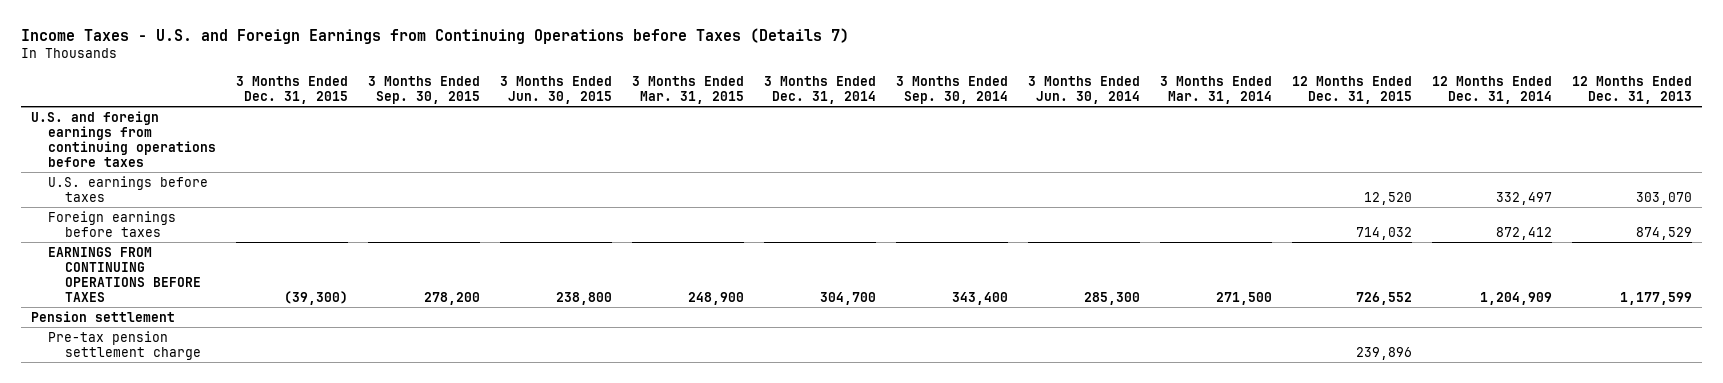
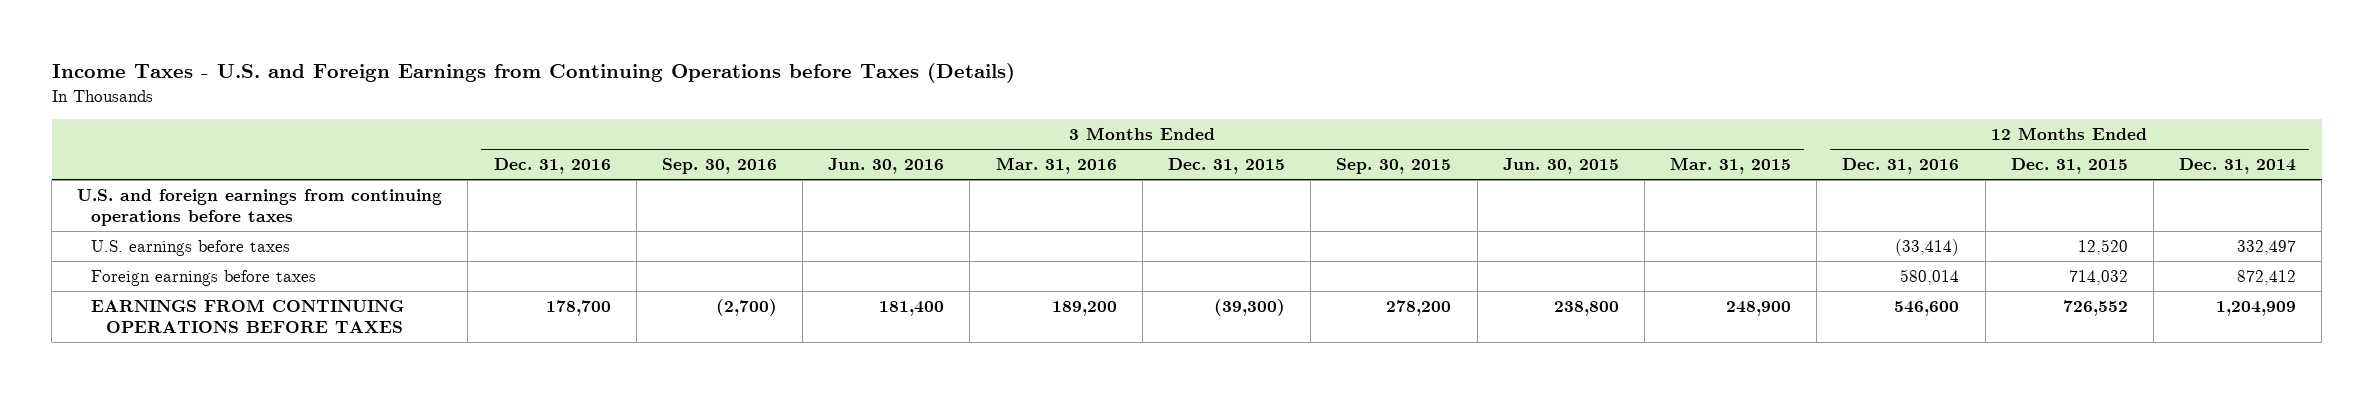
[21,28,850,45] Income Taxes - U.S. and Foreign Earnings from Continuing Operations before Taxes (Details 7) -> [51,63,1015,84] Income Taxes - U.S. and Foreign Earnings from Continuing Operations before Taxes (Details)
[763,75,876,104] 3 Months Ended Dec. 31, 2014 -> none
[895,75,1008,104] 3 Months Ended Sep. 30, 2014 -> none
[1027,75,1140,104] 3 Months Ended Jun. 30, 2014 -> none
[1159,75,1272,104] 3 Months Ended Mar. 31, 2014 -> none
[1571,75,1692,104] 12 Months Ended Dec. 31, 2013 -> none
none -> [493,158,611,175] Dec. 31, 2016
none -> [661,158,777,175] Sep. 30, 2016
none -> [828,158,945,175] Jun. 30, 2016
none -> [995,157,1117,175] Mar. 31, 2016
none -> [1842,158,1960,175] Dec. 31, 2016
[31,310,176,322] Pension settlement -> none
[48,330,202,360] Pre-tax pension settlement charge -> none

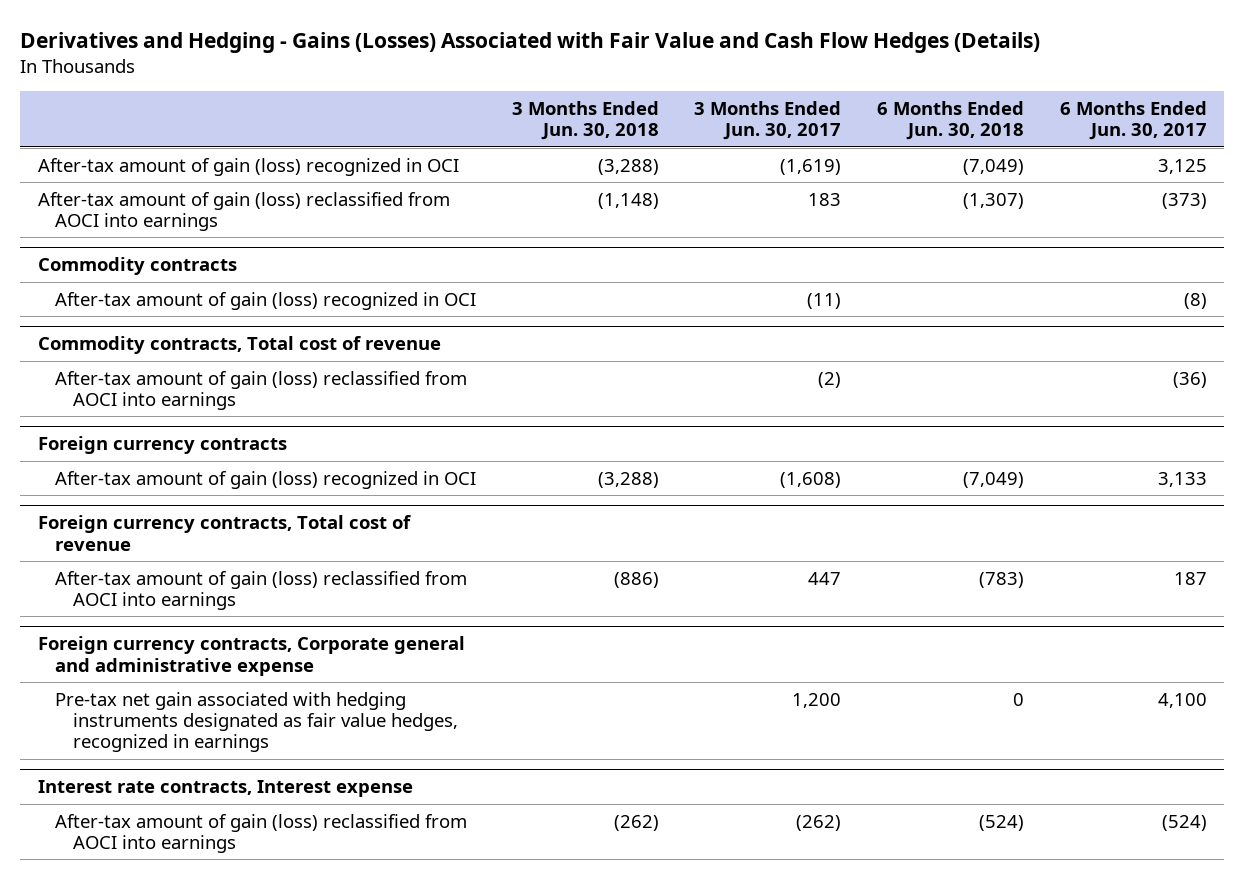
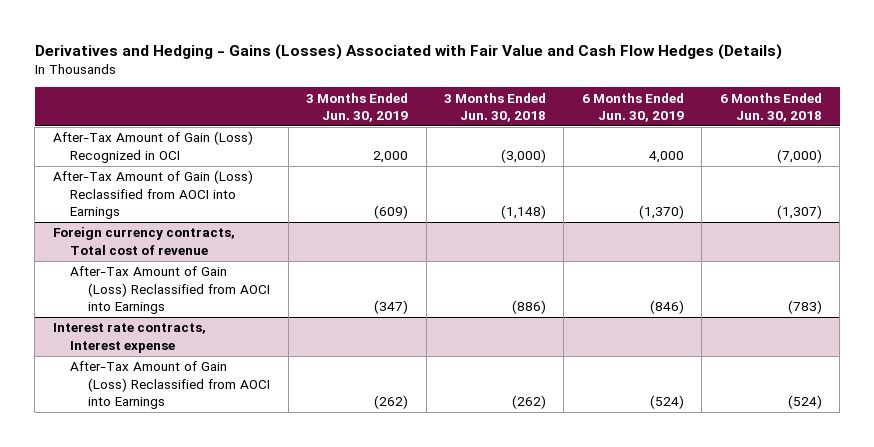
[694,100,842,141] 3 Months Ended Jun. 30, 2017 -> none
[1059,100,1207,141] 6 Months Ended Jun. 30, 2017 -> none
none -> [306,92,409,122] 3 Months Ended Jun. 30, 2019
none -> [581,92,684,122] 6 Months Ended Jun. 30, 2019
[37,257,237,276] Commodity contracts -> none
[55,291,477,310] After-tax amount of gain (loss) recognized in OCI -> none
[37,336,441,355] Commodity contracts, Total cost of revenue -> none
[55,370,468,410] After-tax amount of gain (loss) reclassified from AOCI into earnings -> none
[37,436,287,455] Foreign currency contracts -> none
[55,470,477,489] After-tax amount of gain (loss) recognized in OCI -> none
[37,157,459,176] After-tax amount of gain (loss) recognized in OCI -> [52,131,253,163] After-Tax Amount of Gain (Loss) Recognized in OCI
[597,158,659,175] (3,288) -> [500,148,546,163] (3,000)
[963,158,1025,175] (7,049) -> [776,148,822,163] (7,000)
[37,191,450,231] After-tax amount of gain (loss) reclassified from AOCI into earnings -> [52,170,253,219] After-Tax Amount of Gain (Loss) Reclassified from AOCI into Earnings
[37,636,465,676] Foreign currency contracts, Corporate general and administrative expense -> none
[55,691,458,753] Pre-tax net gain associated with hedging instruments designated as fair value hedges, recognized in earnings -> none
[55,570,468,610] After-tax amount of gain (loss) reclassified from AOCI into earnings -> [70,266,271,314] After-Tax Amount of Gain (Loss) Reclassified from AOCI into Earnings
[55,813,468,853] After-tax amount of gain (loss) reclassified from AOCI into earnings -> [70,361,271,409] After-Tax Amount of Gain (Loss) Reclassified from AOCI into Earnings

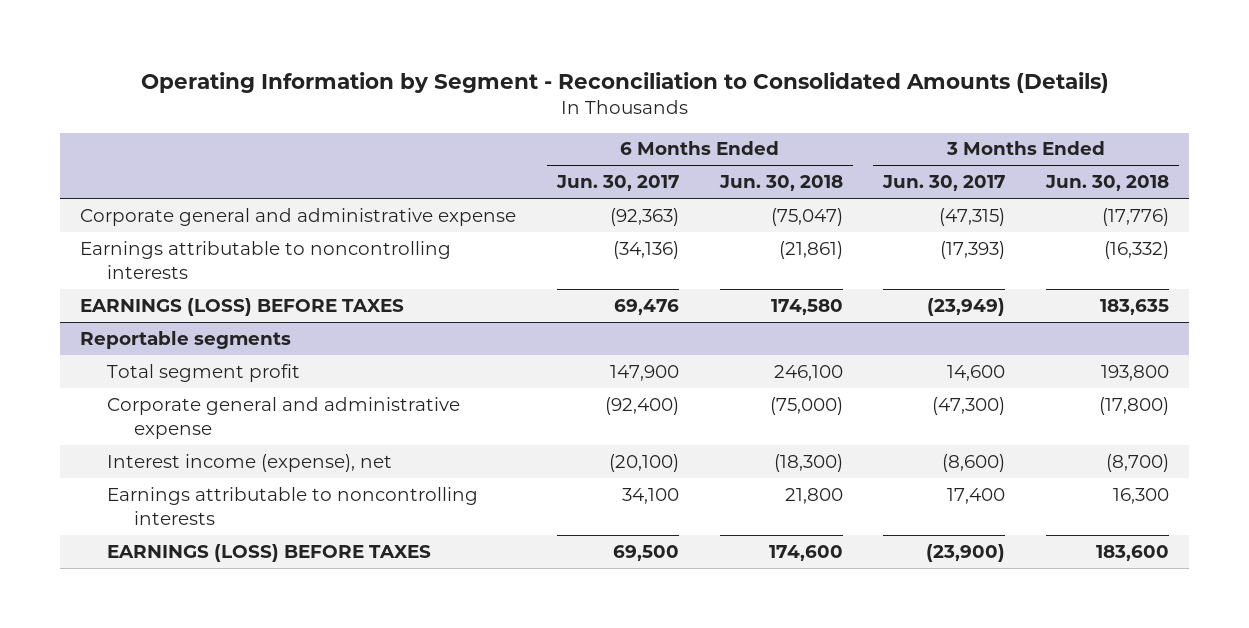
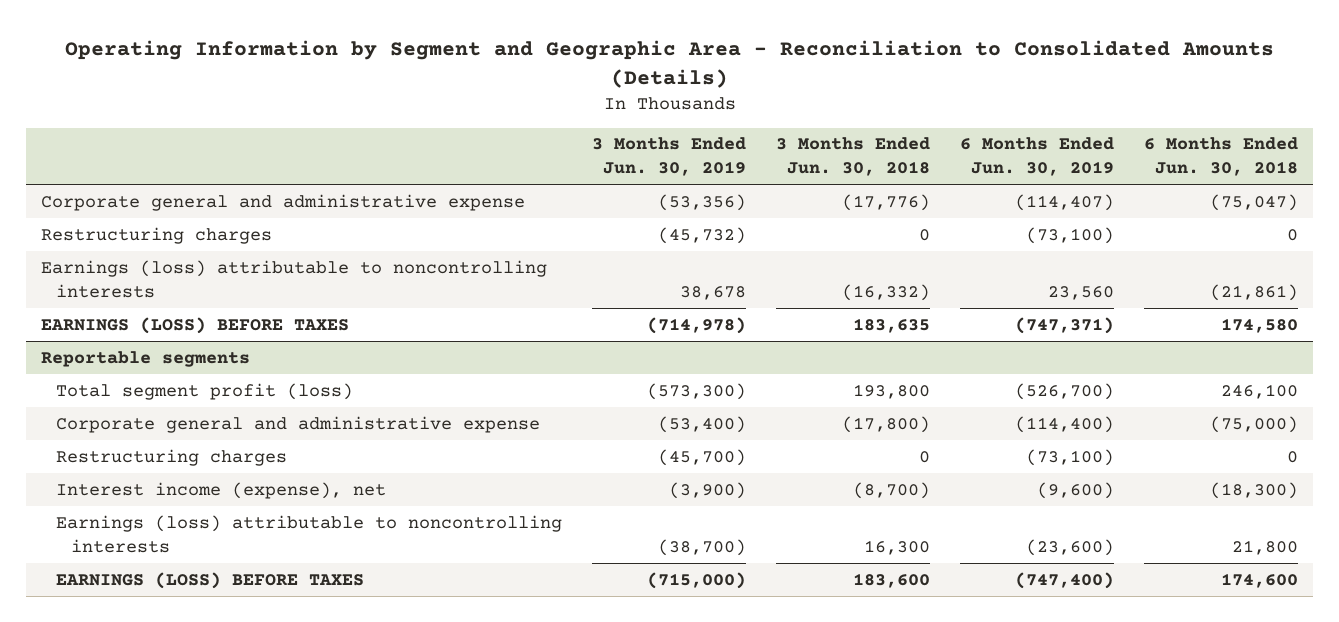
[140,71,1109,93] Operating Information by Segment - Reconciliation to Consolidated Amounts (Details) -> [64,40,1274,89] Operating Information by Segment and Geographic Area - Reconciliation to Consolidated Amounts (Details)
[556,175,680,192] Jun. 30, 2017 -> none
[882,175,1006,192] Jun. 30, 2017 -> none
none -> [592,137,747,177] 3 Months Ended Jun. 30, 2019
none -> [959,137,1114,177] 6 Months Ended Jun. 30, 2019
none -> [41,226,273,244] Restructuring charges
[80,240,452,279] Earnings attributable to noncontrolling interests -> [41,259,548,298] Earnings (loss) attributable to noncontrolling interests
[107,363,301,382] Total segment profit -> [56,382,354,400] Total segment profit (loss)
none -> [56,448,288,466] Restructuring charges
[107,486,479,525] Earnings attributable to noncontrolling interests -> [56,514,563,553] Earnings (loss) attributable to noncontrolling interests

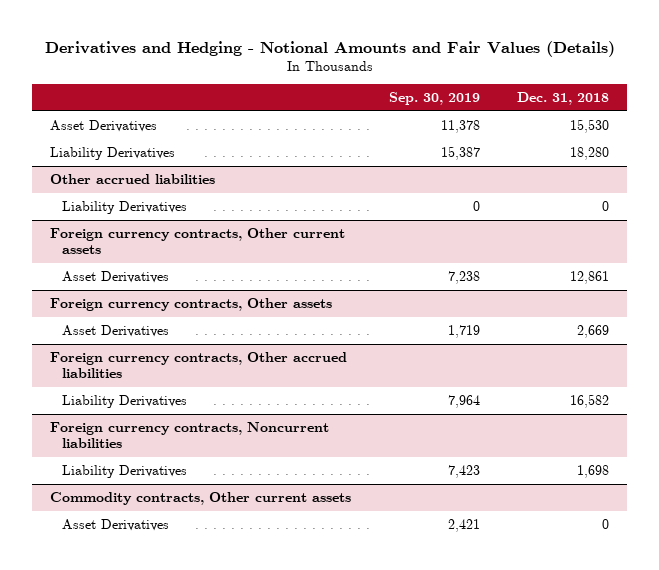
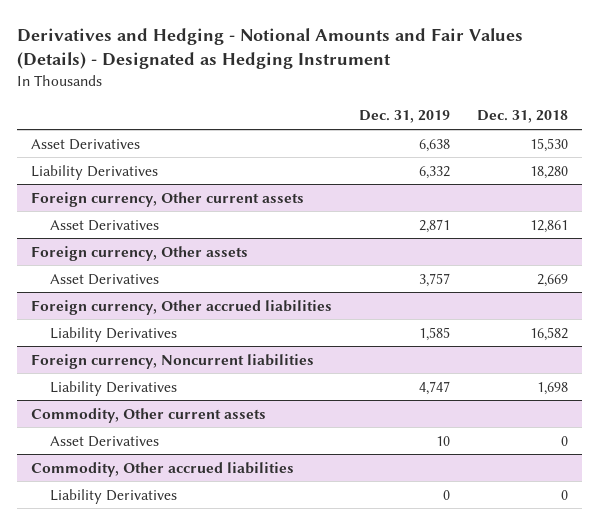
[44,40,615,57] Derivatives and Hedging - Notional Amounts and Fair Values (Details) -> [17,28,524,70] Derivatives and Hedging - Notional Amounts and Fair Values (Details) - Designated as Hedging Instrument
[388,91,480,105] Sep. 30, 2019 -> none
none -> [359,110,451,124] Dec. 31, 2019
[50,173,216,184] Other accrued liabilities -> none
[61,200,187,214] Liability Derivatives -> none
[50,227,346,255] Foreign currency contracts, Other current assets -> [30,191,304,207] Foreign currency, Other current assets
[50,297,333,311] Foreign currency contracts, Other assets -> [30,245,248,261] Foreign currency, Other assets
[50,351,348,379] Foreign currency contracts, Other accrued liabilities -> [30,299,332,315] Foreign currency, Other accrued liabilities
[50,421,330,449] Foreign currency contracts, Noncurrent liabilities -> [30,353,314,369] Foreign currency, Noncurrent liabilities
[50,491,352,505] Commodity contracts, Other current assets -> [30,407,266,423] Commodity, Other current assets
none -> [30,461,294,477] Commodity, Other accrued liabilities
none -> [50,488,178,504] Liability Derivatives

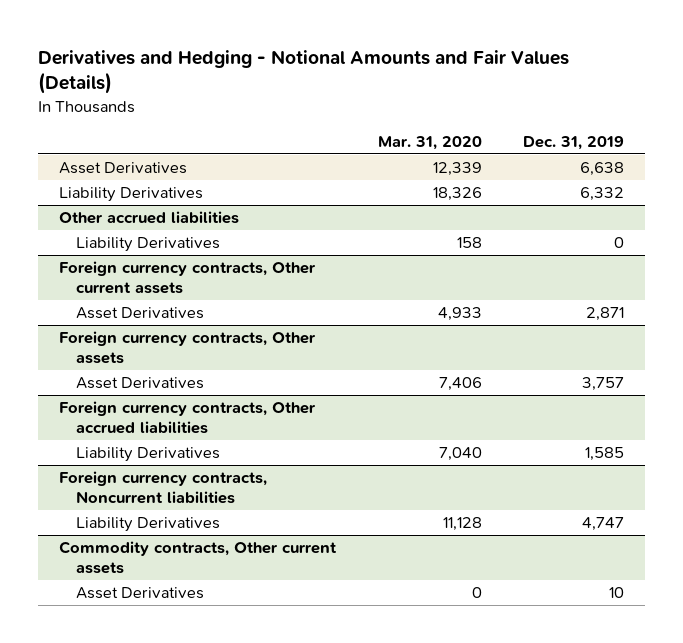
[17,28,524,70] Derivatives and Hedging - Notional Amounts and Fair Values (Details) - Designated as Hedging Instrument -> [38,49,570,95] Derivatives and Hedging - Notional Amounts and Fair Values (Details)
[477,110,569,124] Dec. 31, 2018 -> none
none -> [377,135,482,150] Mar. 31, 2020
none -> [58,211,239,225] Other accrued liabilities
none -> [76,237,221,253] Liability Derivatives
[30,191,304,207] Foreign currency, Other current assets -> [58,261,316,294] Foreign currency contracts, Other current assets
[30,245,248,261] Foreign currency, Other assets -> [58,331,316,364] Foreign currency contracts, Other assets
[30,299,332,315] Foreign currency, Other accrued liabilities -> [58,401,316,434] Foreign currency contracts, Other accrued liabilities
[30,353,314,369] Foreign currency, Noncurrent liabilities -> [58,471,267,504] Foreign currency contracts, Noncurrent liabilities
[30,407,266,423] Commodity, Other current assets -> [58,541,337,574] Commodity contracts, Other current assets
[30,461,294,477] Commodity, Other accrued liabilities -> none
[50,488,178,504] Liability Derivatives -> none

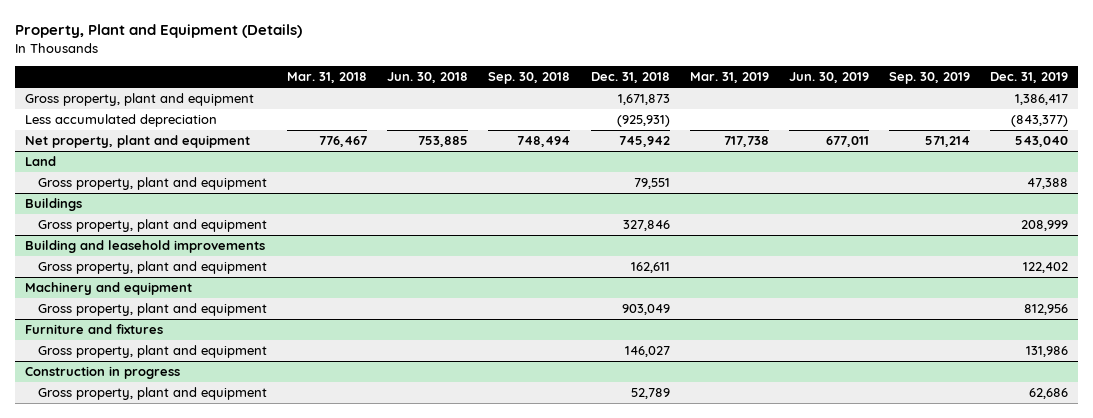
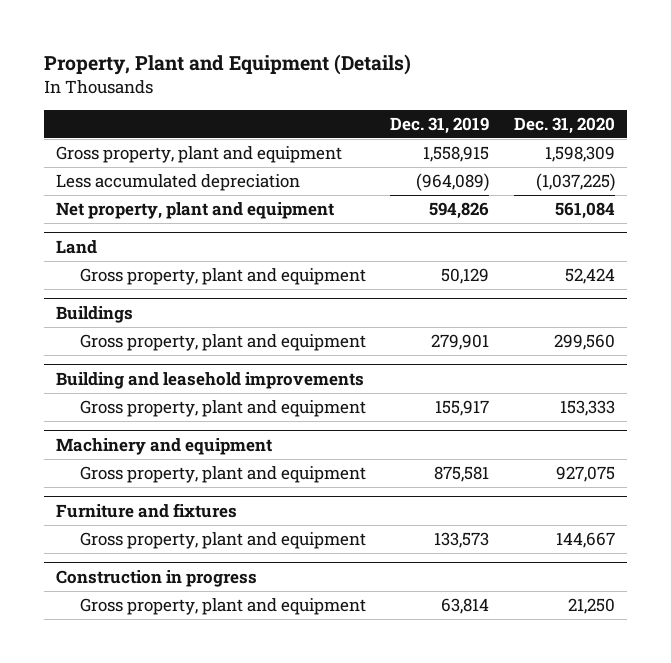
[287,72,368,84] Mar. 31, 2018 -> none
[387,72,469,84] Jun. 30, 2018 -> none
[488,72,571,85] Sep. 30, 2018 -> none
[590,72,670,84] Dec. 31, 2018 -> none
[689,72,769,84] Mar. 31, 2019 -> none
[788,72,869,84] Jun. 30, 2019 -> none
[888,72,970,85] Sep. 30, 2019 -> none
none -> [513,116,615,134] Dec. 31, 2020
[1015,94,1069,106] 1,386,417 -> [423,146,490,163] 1,558,915
[1011,115,1069,128] (843,377) -> [416,173,490,192] (964,089)
[1015,136,1069,148] 543,040 -> [429,202,490,220] 594,826
[1027,178,1069,190] 47,388 -> [441,268,490,285] 50,129
[1021,220,1069,232] 208,999 -> [431,334,490,351] 279,901
[1023,262,1069,274] 122,402 -> [435,400,490,417] 155,917
[1024,304,1069,316] 812,956 -> [434,466,490,483] 875,581
[1026,346,1069,358] 131,986 -> [434,532,490,549] 133,573
[1029,388,1069,400] 62,686 -> [441,598,490,615] 63,814

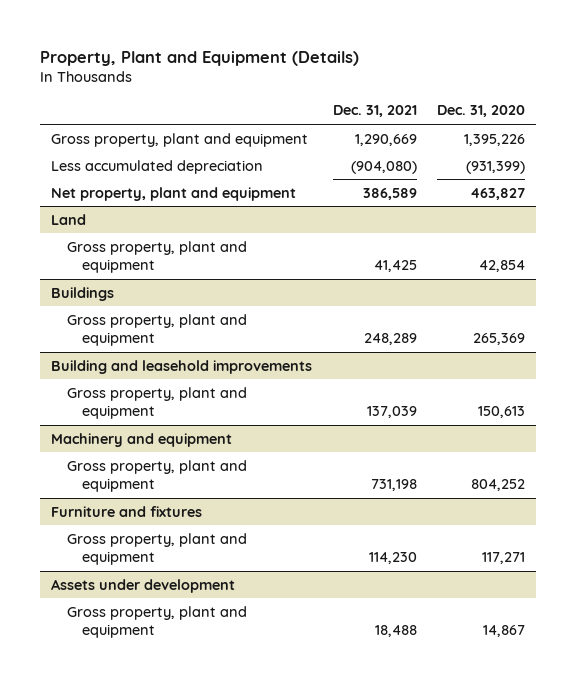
[390,116,490,134] Dec. 31, 2019 -> none
none -> [332,105,417,118] Dec. 31, 2021
[544,146,615,163] 1,598,309 -> [464,133,526,146] 1,395,226
[535,173,615,192] (1,037,225) -> [466,160,526,174] (931,399)
[554,202,615,220] 561,084 -> [470,187,526,200] 463,827
[564,268,615,285] 52,424 -> [479,260,526,273] 42,854
[553,334,615,351] 299,560 -> [473,333,526,346] 265,369
[559,400,615,417] 153,333 -> [478,406,526,419] 150,613
[555,466,615,483] 927,075 -> [471,479,526,492] 804,252
[56,569,258,587] Construction in progress -> none
[555,532,615,549] 144,667 -> [482,552,526,565] 117,271
none -> [50,578,235,593] Assets under development
[567,598,615,615] 21,250 -> [483,625,526,638] 14,867

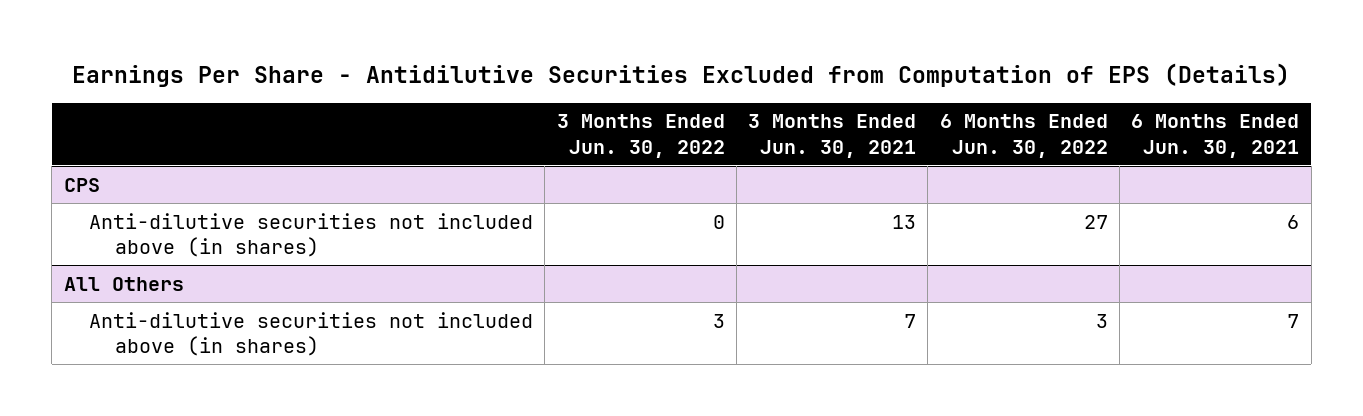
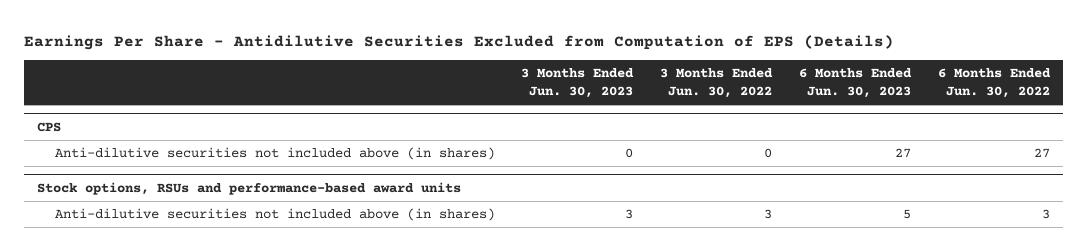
[748,114,917,158] 3 Months Ended Jun. 30, 2021 -> none
[1131,114,1300,158] 6 Months Ended Jun. 30, 2021 -> none
none -> [521,68,635,99] 3 Months Ended Jun. 30, 2023
none -> [798,68,912,99] 6 Months Ended Jun. 30, 2023
[63,276,184,291] All Others -> [37,182,462,196] Stock options, RSUs and performance-based award units

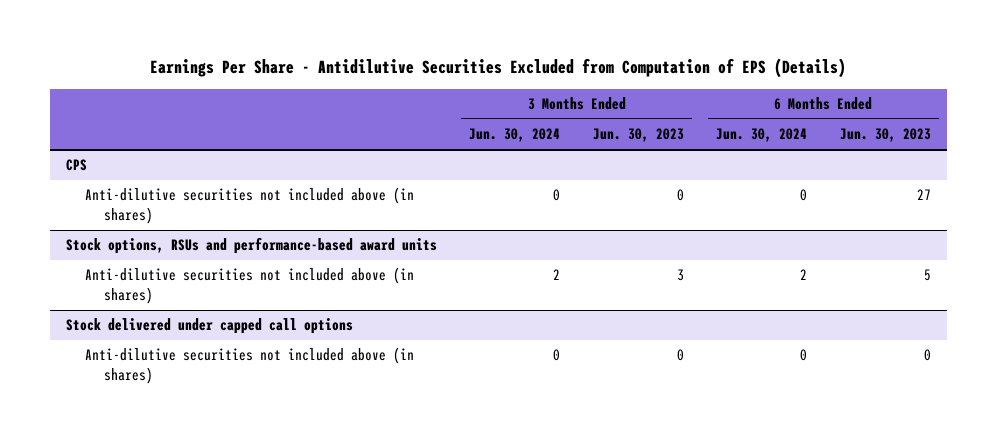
[660,68,774,99] 3 Months Ended Jun. 30, 2022 -> none
[937,68,1051,99] 6 Months Ended Jun. 30, 2022 -> none
none -> [469,128,561,143] Jun. 30, 2024
none -> [716,128,808,143] Jun. 30, 2024
none -> [65,318,353,335] Stock delivered under capped call options
none -> [84,347,414,384] Anti-dilutive securities not included above (in shares)

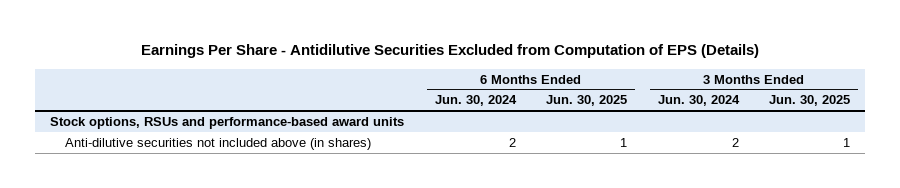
[592,128,684,143] Jun. 30, 2023 -> none
[839,128,931,143] Jun. 30, 2023 -> none
none -> [546,95,628,107] Jun. 30, 2025
none -> [769,95,851,107] Jun. 30, 2025
[65,159,87,172] CPS -> none
[84,187,414,224] Anti-dilutive securities not included above (in shares) -> none
[65,318,353,335] Stock delivered under capped call options -> none
[84,347,414,384] Anti-dilutive securities not included above (in shares) -> none

